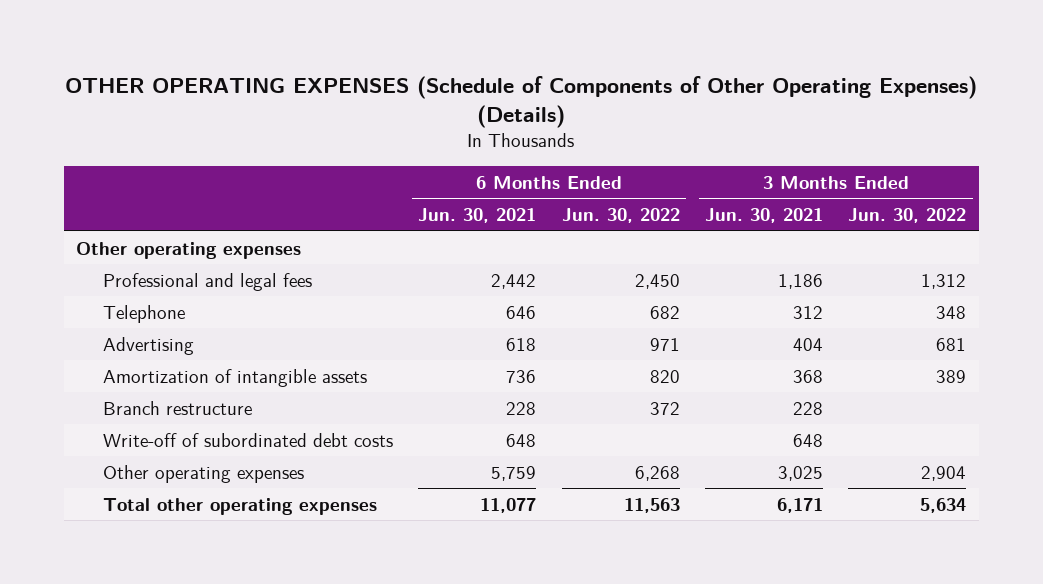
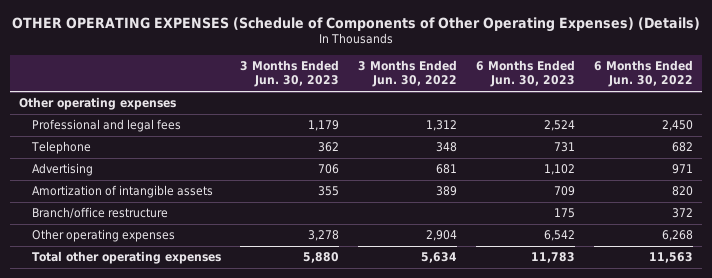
[418,207,537,223] Jun. 30, 2021 -> none
[705,207,824,223] Jun. 30, 2021 -> none
none -> [239,60,339,88] 3 Months Ended Jun. 30, 2023
none -> [475,60,575,88] 6 Months Ended Jun. 30, 2023
[103,432,394,447] Write-off of subordinated debt costs -> none
[103,400,253,415] Branch restructure -> [31,207,168,220] Branch/office restructure

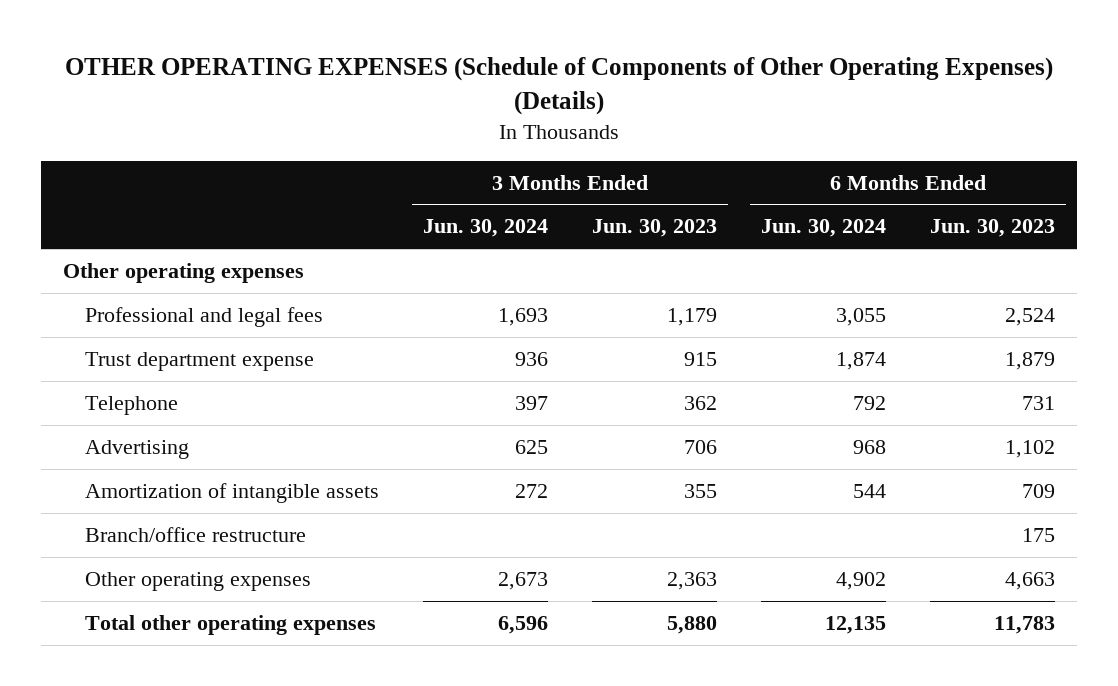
[357,60,457,88] 3 Months Ended Jun. 30, 2022 -> none
[593,60,693,88] 6 Months Ended Jun. 30, 2022 -> none
none -> [423,219,549,238] Jun. 30, 2024
none -> [760,219,886,238] Jun. 30, 2024
none -> [85,351,315,371] Trust department expense
[307,230,339,242] 3,278 -> [666,571,717,590] 2,363
[543,230,575,242] 6,542 -> [1004,571,1055,590] 4,663

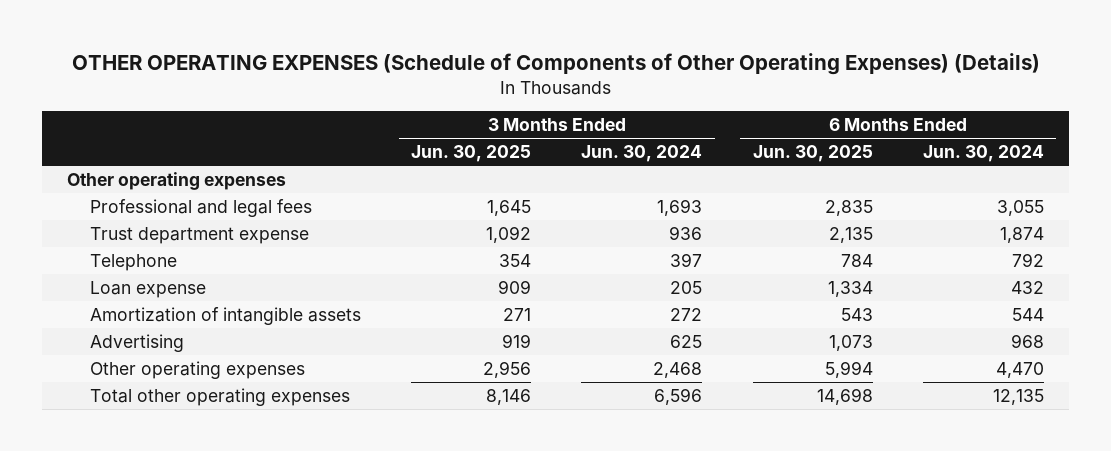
[591,219,717,238] Jun. 30, 2023 -> none
[929,219,1055,238] Jun. 30, 2023 -> none
none -> [411,145,532,163] Jun. 30, 2025
none -> [752,145,873,163] Jun. 30, 2025
none -> [90,281,207,299] Loan expense
[85,526,307,542] Branch/office restructure -> none
[85,439,190,459] Advertising -> [90,334,185,353] Advertising
[498,571,549,590] 2,673 -> [653,362,703,379] 2,468
[835,571,886,590] 4,902 -> [995,362,1044,379] 4,470

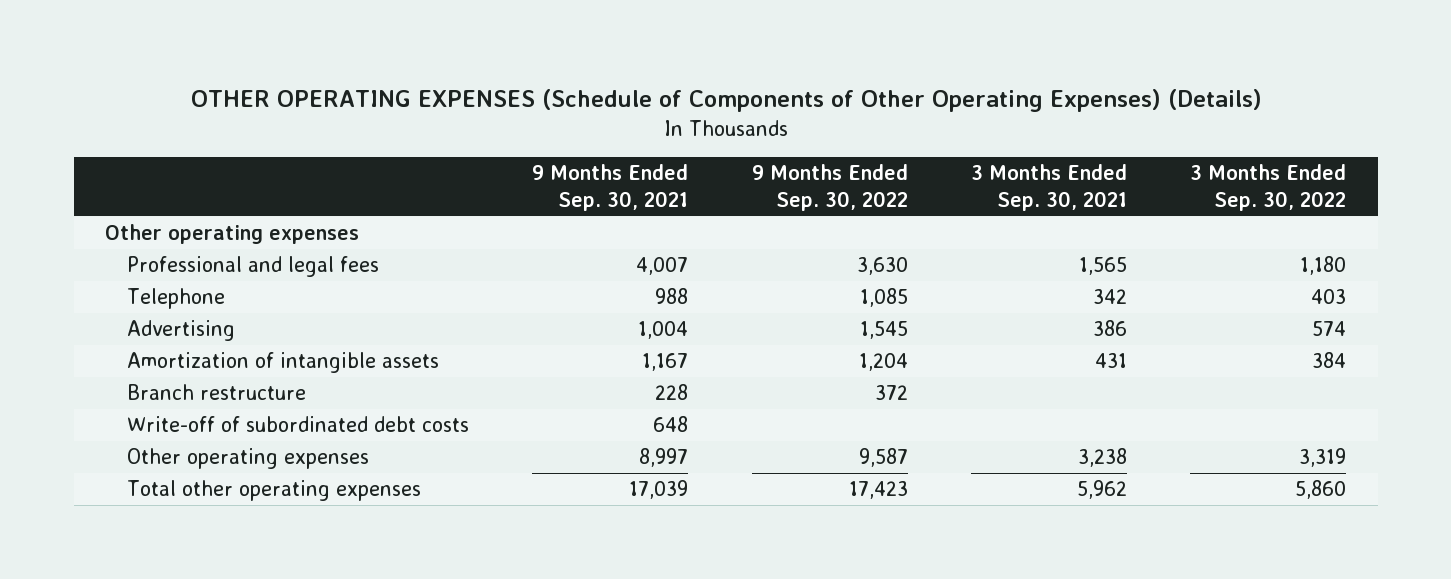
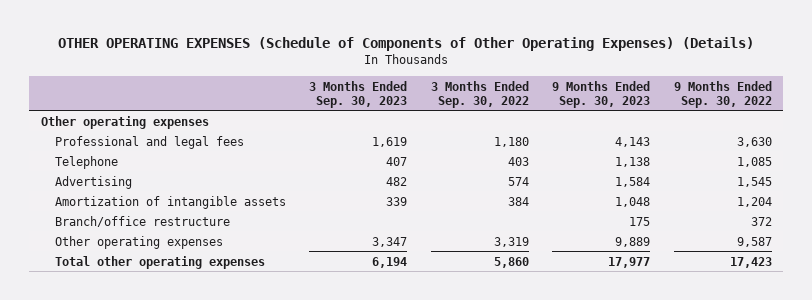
[532,164,689,211] 9 Months Ended Sep. 30, 2021 -> none
[970,164,1127,211] 3 Months Ended Sep. 30, 2021 -> none
none -> [309,80,408,108] 3 Months Ended Sep. 30, 2023
none -> [552,80,651,108] 9 Months Ended Sep. 30, 2023
[127,416,470,433] Write-off of subordinated debt costs -> none
[127,384,307,401] Branch restructure -> [54,215,230,227] Branch/office restructure

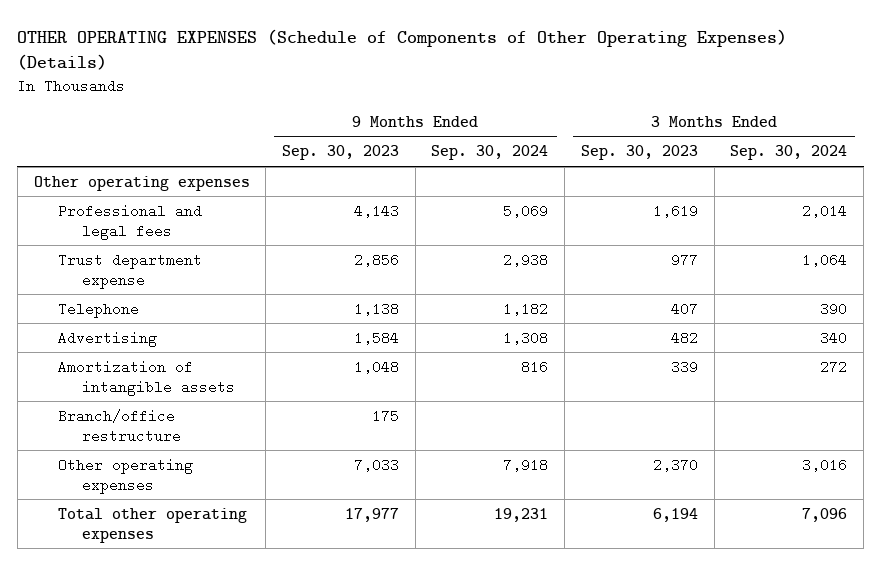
[430,80,529,108] 3 Months Ended Sep. 30, 2022 -> none
[673,80,772,108] 9 Months Ended Sep. 30, 2022 -> none
none -> [431,145,549,161] Sep. 30, 2024
none -> [730,145,848,161] Sep. 30, 2024
none -> [57,252,202,289] Trust department expense
[372,236,408,247] 3,347 -> [652,457,698,472] 2,370
[615,236,651,247] 9,889 -> [353,457,399,472] 7,033

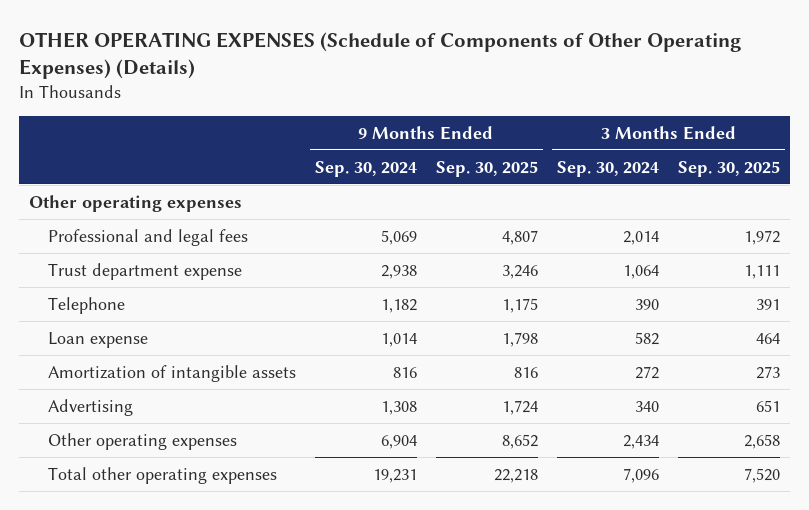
[281,145,399,161] Sep. 30, 2023 -> none
[580,145,698,161] Sep. 30, 2023 -> none
none -> [436,160,539,177] Sep. 30, 2025
none -> [678,160,781,177] Sep. 30, 2025
none -> [47,331,148,348] Loan expense
[57,408,181,443] Branch/office restructure -> none
[57,330,157,347] Advertising -> [47,398,133,416] Advertising
[503,457,549,472] 7,918 -> [380,434,417,449] 6,904
[802,457,848,472] 3,016 -> [623,434,660,449] 2,434

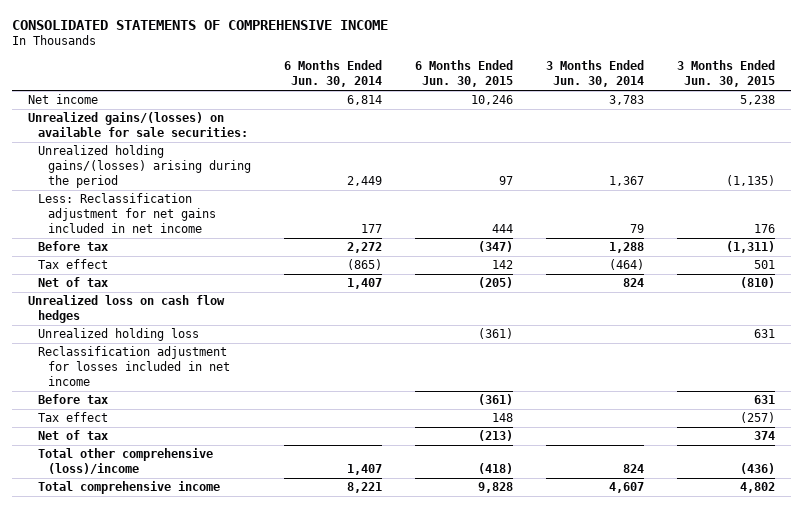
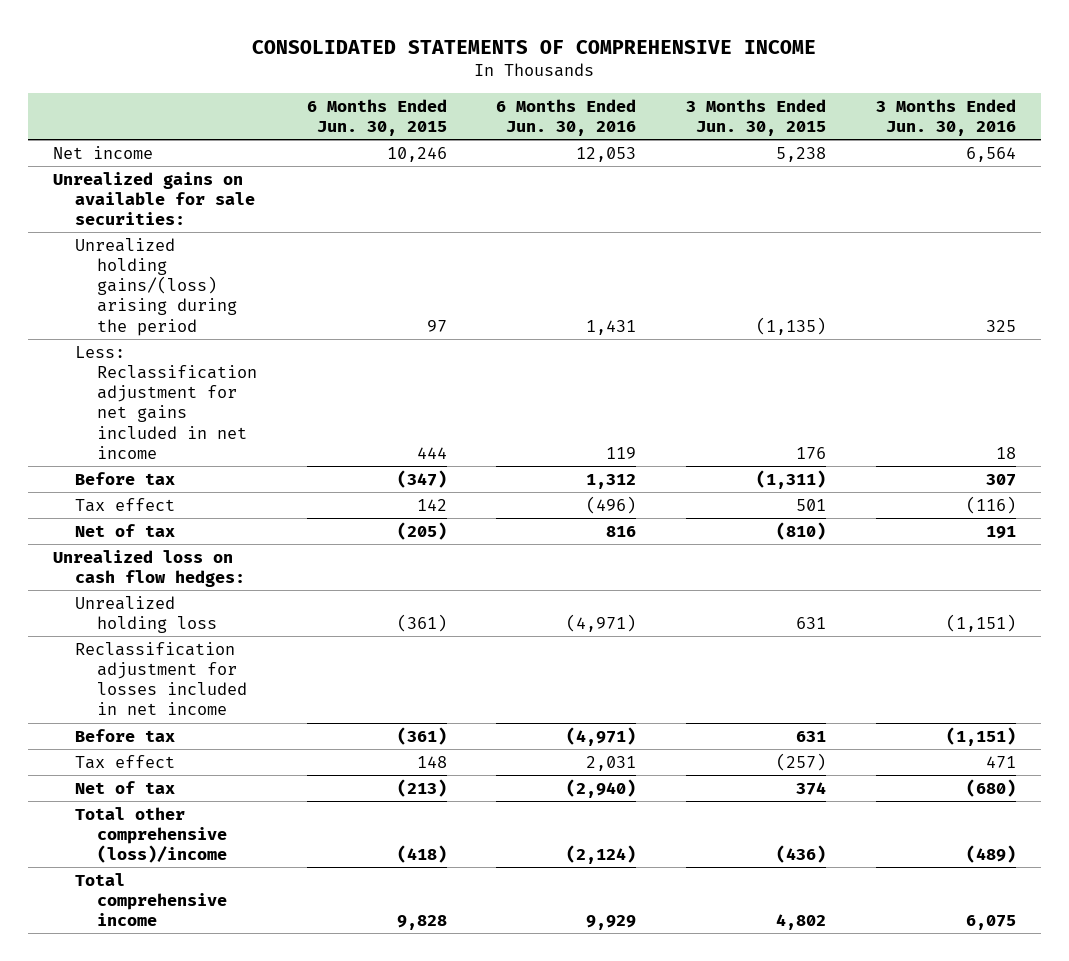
[283,60,382,88] 6 Months Ended Jun. 30, 2014 -> none
[545,60,644,88] 3 Months Ended Jun. 30, 2014 -> none
none -> [496,98,637,136] 6 Months Ended Jun. 30, 2016
none -> [875,98,1016,136] 3 Months Ended Jun. 30, 2016
[28,112,248,138] Unrealized gains/(losses) on available for sale securities: -> [52,171,255,226] Unrealized gains on available for sale securities:
[37,145,251,189] Unrealized holding gains/(losses) arising during the period -> [74,237,237,336] Unrealized holding gains/(loss) arising during the period
[28,295,226,324] Unrealized loss on cash flow hedges -> [52,549,245,588] Unrealized loss on cash flow hedges:

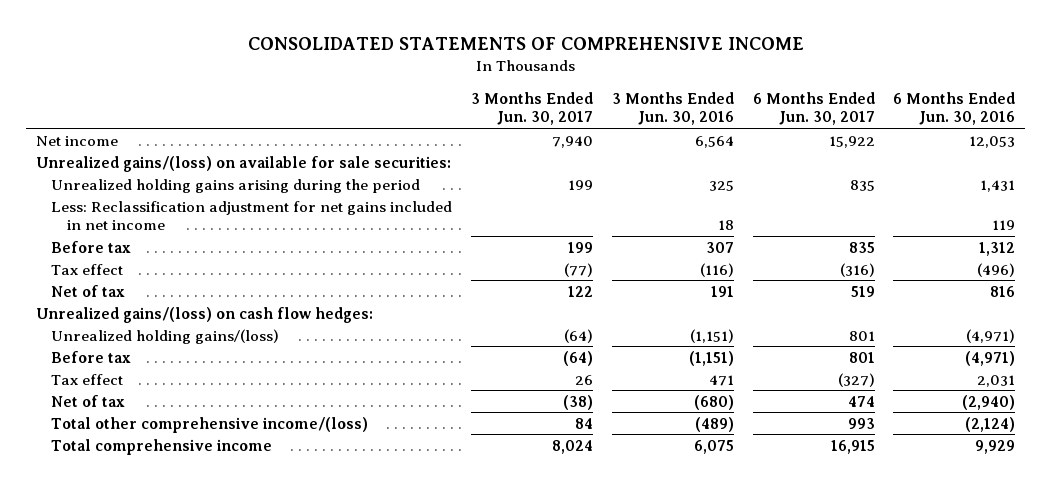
[306,98,447,136] 6 Months Ended Jun. 30, 2015 -> none
[686,98,827,136] 3 Months Ended Jun. 30, 2015 -> none
none -> [471,91,594,126] 3 Months Ended Jun. 30, 2017
none -> [752,91,875,126] 6 Months Ended Jun. 30, 2017
[52,171,255,226] Unrealized gains on available for sale securities: -> [35,155,451,172] Unrealized gains/(loss) on available for sale securities:
[74,237,237,336] Unrealized holding gains/(loss) arising during the period -> [51,178,421,193] Unrealized holding gains arising during the period
[74,641,247,716] Reclassification adjustment for losses included in net income -> none
[52,549,245,588] Unrealized loss on cash flow hedges: -> [35,306,373,323] Unrealized gains/(loss) on cash flow hedges:
[74,595,217,634] Unrealized holding loss -> [51,328,280,344] Unrealized holding gains/(loss)
[74,806,227,864] Total other comprehensive (loss)/income -> [51,416,369,433] Total other comprehensive income/(loss)

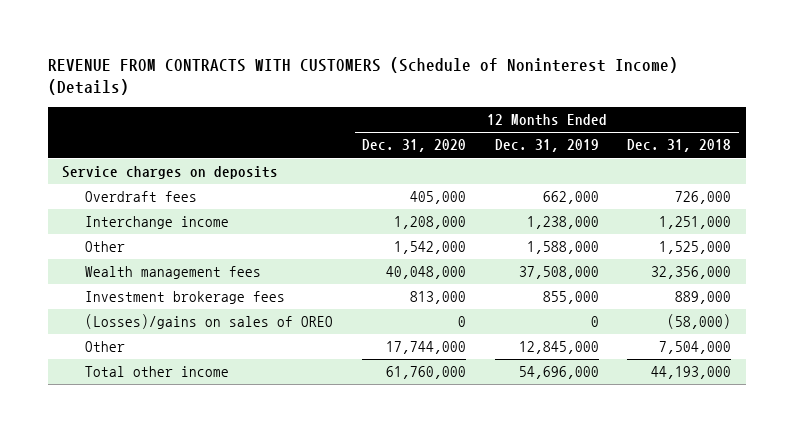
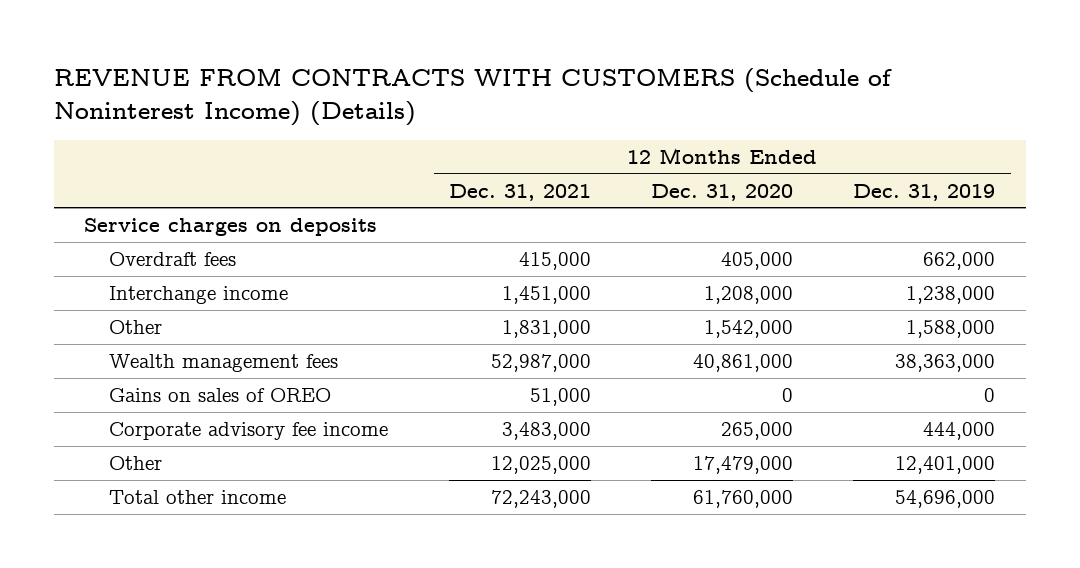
[627,139,732,153] Dec. 31, 2018 -> none
none -> [448,183,591,201] Dec. 31, 2021
[84,291,285,305] Investment brokerage fees -> none
[385,266,466,280] 40,048,000 -> [693,354,794,373] 40,861,000
[518,266,599,280] 37,508,000 -> [895,354,996,373] 38,363,000
[84,314,333,330] (Losses)/gains on sales of OREO -> [109,388,332,403] Gains on sales of OREO
none -> [109,422,389,441] Corporate advisory fee income
[385,341,466,355] 17,744,000 -> [693,456,794,475] 17,479,000
[518,341,599,355] 12,845,000 -> [895,456,996,475] 12,401,000

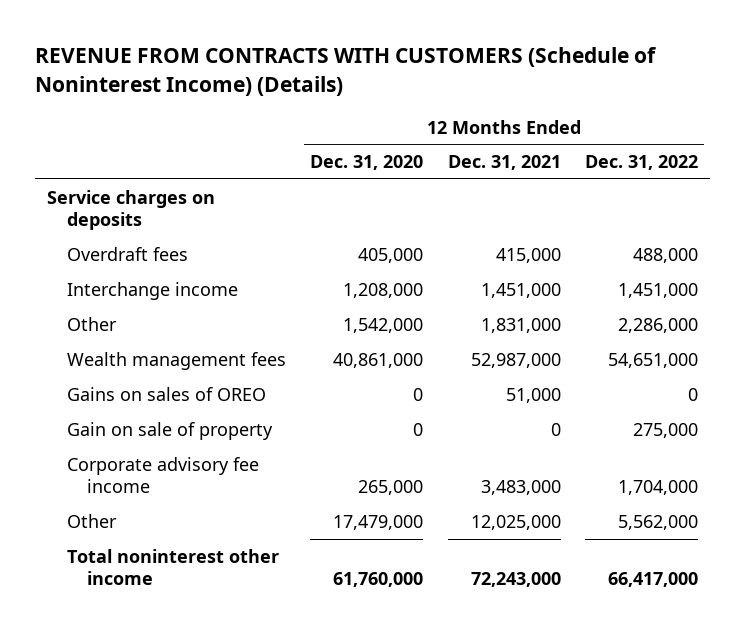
[853,183,996,201] Dec. 31, 2019 -> none
none -> [584,155,698,171] Dec. 31, 2022
none -> [67,421,274,440] Gain on sale of property
[109,490,287,505] Total other income -> [67,548,280,586] Total noninterest other income

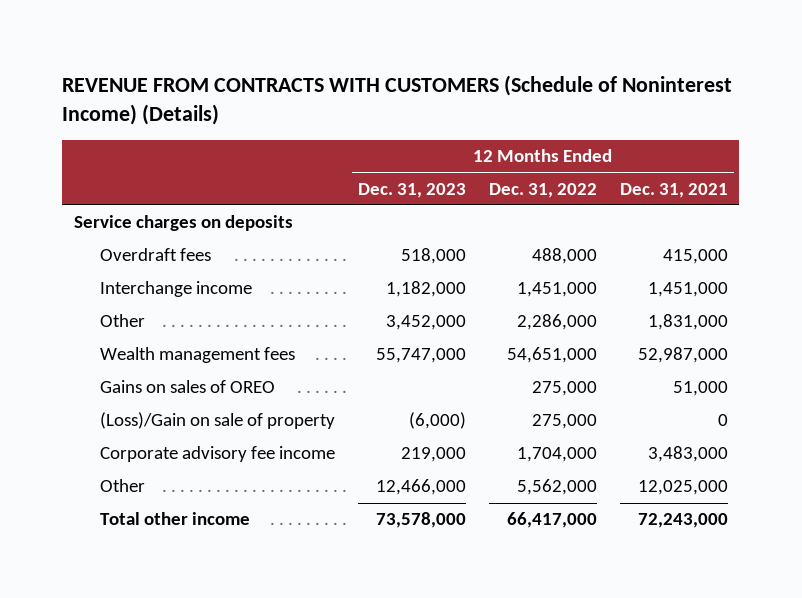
[310,155,424,171] Dec. 31, 2020 -> none
none -> [358,182,467,198] Dec. 31, 2023
[687,387,698,401] 0 -> [532,381,598,397] 275,000
[67,421,274,440] Gain on sale of property -> [100,412,336,430] (Loss)/Gain on sale of property
[67,548,280,586] Total noninterest other income -> [100,512,251,526] Total other income

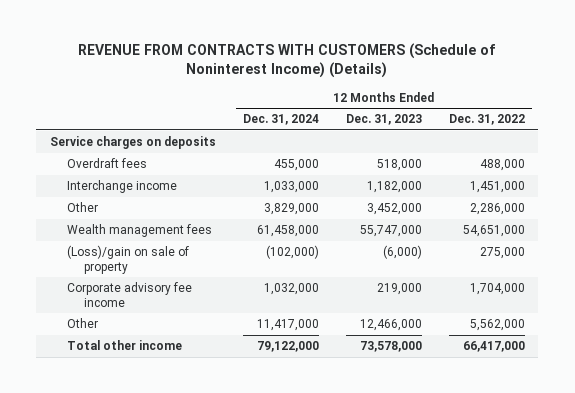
[619,182,728,198] Dec. 31, 2021 -> none
none -> [242,114,319,126] Dec. 31, 2024
[100,380,276,394] Gains on sales of OREO -> none
[100,412,336,430] (Loss)/Gain on sale of property -> [66,245,189,274] (Loss)/gain on sale of property

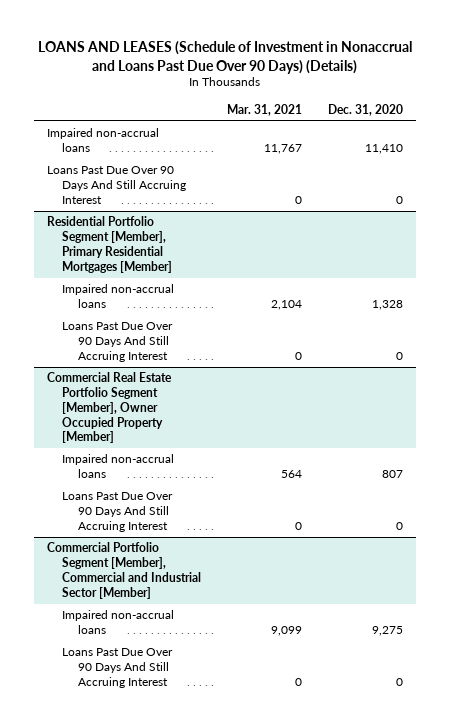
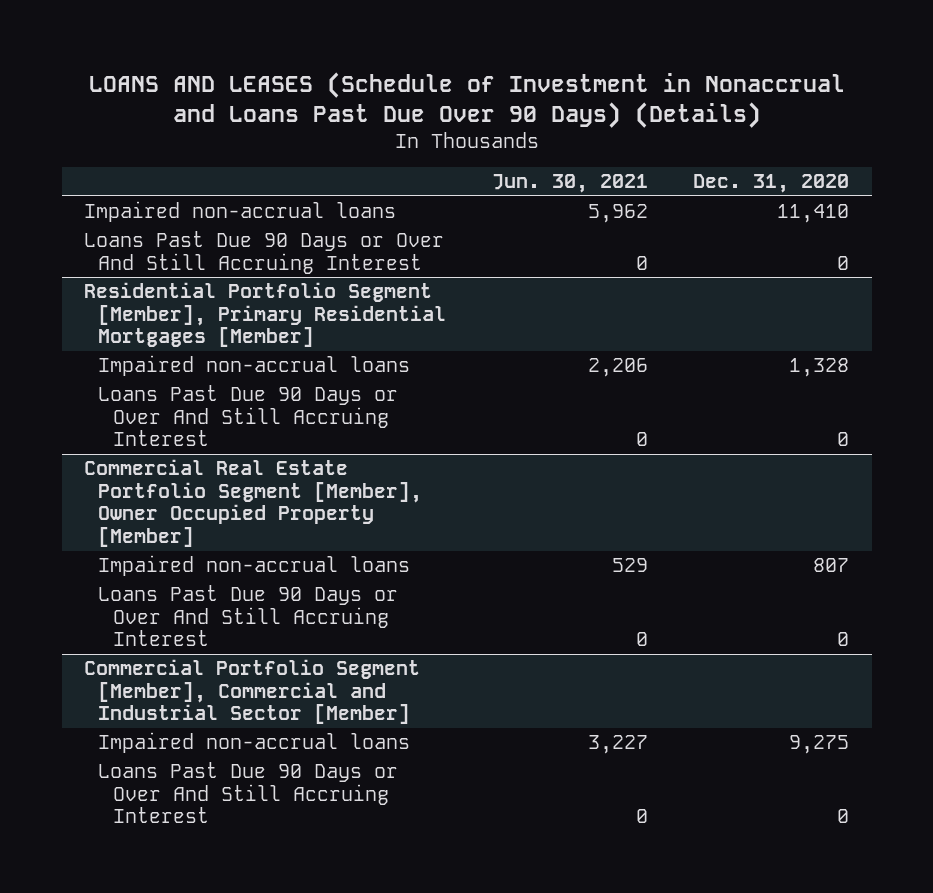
[227,103,303,116] Mar. 31, 2021 -> none
none -> [491,174,648,194] Jun. 30, 2021
[46,166,187,204] Loans Past Due Over 90 Days And Still Accruing Interest -> [84,231,445,274] Loans Past Due 90 Days or Over And Still Accruing Interest
[62,322,174,362] Loans Past Due Over 90 Days And Still Accruing Interest -> [98,385,399,447] Loans Past Due 90 Days or Over And Still Accruing Interest
[62,492,174,532] Loans Past Due Over 90 Days And Still Accruing Interest -> [98,585,399,647] Loans Past Due 90 Days or Over And Still Accruing Interest
[62,648,174,688] Loans Past Due Over 90 Days And Still Accruing Interest -> [98,762,399,824] Loans Past Due 90 Days or Over And Still Accruing Interest

